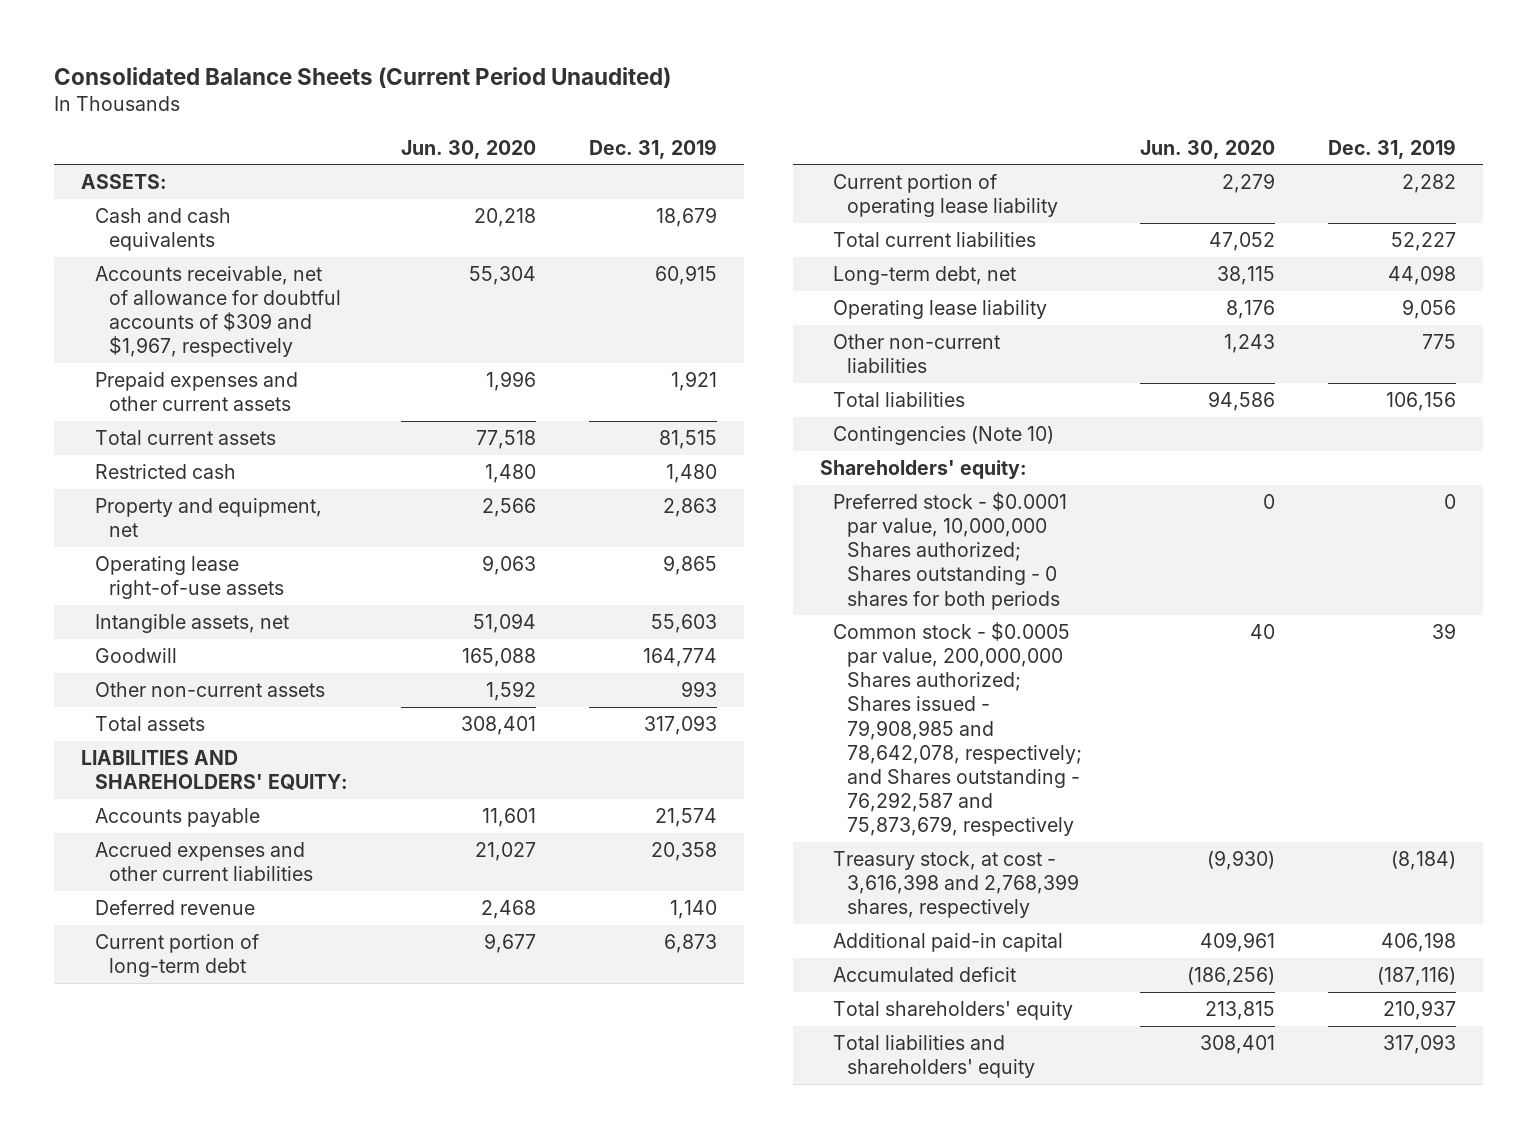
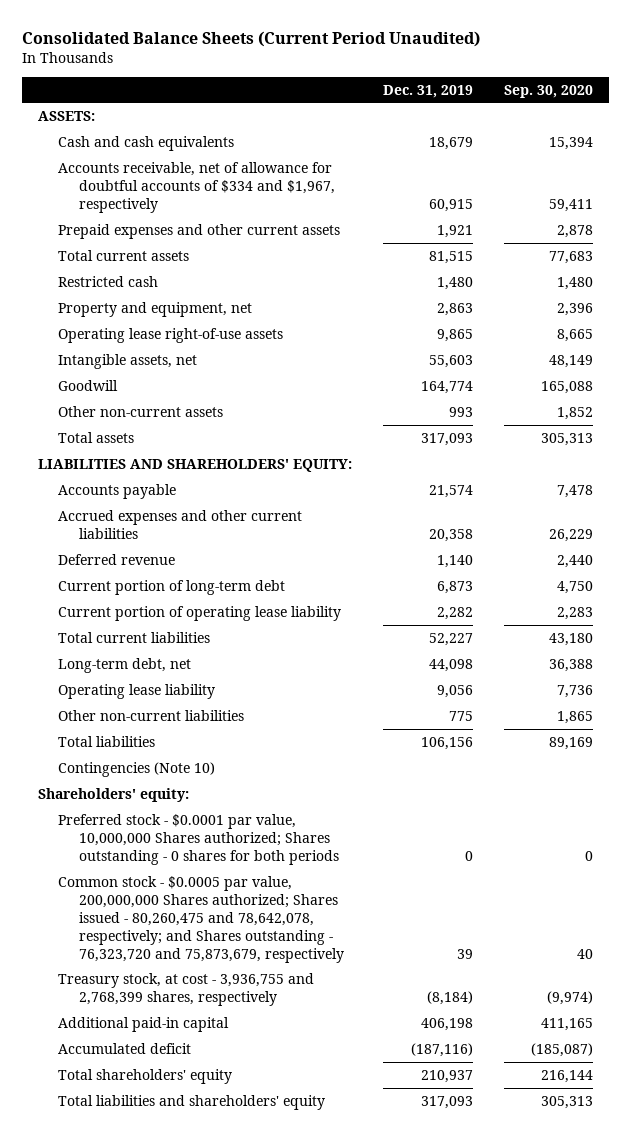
[401,139,537,159] Jun. 30, 2020 -> none
none -> [504,84,594,98] Sep. 30, 2020
[94,265,341,358] Accounts receivable, net of allowance for doubtful accounts of $309 and $1,967, respectively -> [58,161,335,213] Accounts receivable, net of allowance for doubtful accounts of $334 and $1,967, respectively
[833,621,1083,837] Common stock - $0.0005 par value, 200,000,000 Shares authorized; Shares issued - 79,908,985 and 78,642,078, respectively; and Shares outstanding - 76,292,587 and 75,873,679, respectively -> [58,875,344,963] Common stock - $0.0005 par value, 200,000,000 Shares authorized; Shares issued - 80,260,475 and 78,642,078, respectively; and Shares outstanding - 76,323,720 and 75,873,679, respectively
[833,850,1080,919] Treasury stock, at cost - 3,616,398 and 2,768,399 shares, respectively -> [58,972,315,1006] Treasury stock, at cost - 3,936,755 and 2,768,399 shares, respectively

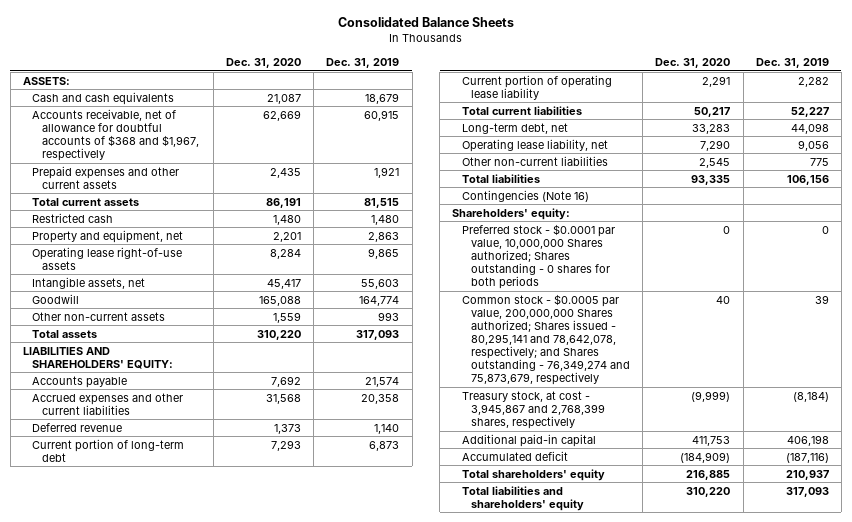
[22,30,481,47] Consolidated Balance Sheets (Current Period Unaudited) -> [337,17,514,28] Consolidated Balance Sheets
[504,84,594,98] Sep. 30, 2020 -> none
none -> [225,57,301,68] Dec. 31, 2020
[58,161,335,213] Accounts receivable, net of allowance for doubtful accounts of $334 and $1,967, respectively -> [32,108,199,162] Accounts receivable, net of allowance for doubtful accounts of $368 and $1,967, respectively
[58,683,216,699] Operating lease liability -> [461,138,608,152] Operating lease liability, net
[58,761,216,777] Contingencies (Note 10) -> [461,189,589,202] Contingencies (Note 16)
[58,875,344,963] Common stock - $0.0005 par value, 200,000,000 Shares authorized; Shares issued - 80,260,475 and 78,642,078, respectively; and Shares outstanding - 76,323,720 and 75,873,679, respectively -> [461,293,630,386] Common stock - $0.0005 par value, 200,000,000 Shares authorized; Shares issued - 80,295,141 and 78,642,078, respectively; and Shares outstanding - 76,349,274 and 75,873,679, respectively
[58,972,315,1006] Treasury stock, at cost - 3,936,755 and 2,768,399 shares, respectively -> [461,390,605,429] Treasury stock, at cost - 3,945,867 and 2,768,399 shares, respectively

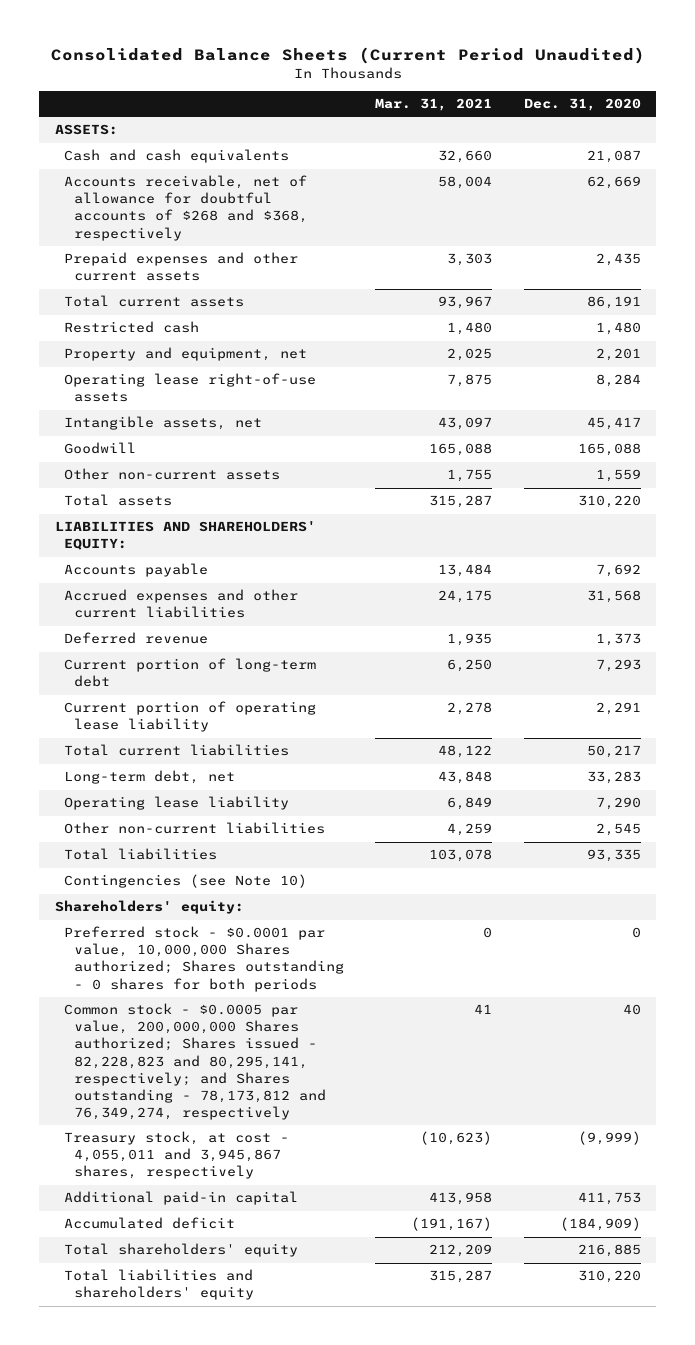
[337,17,514,28] Consolidated Balance Sheets -> [50,46,645,64] Consolidated Balance Sheets (Current Period Unaudited)
[326,57,400,68] Dec. 31, 2019 -> none
none -> [375,98,493,112] Mar. 31, 2021
[32,108,199,162] Accounts receivable, net of allowance for doubtful accounts of $368 and $1,967, respectively -> [64,175,308,241] Accounts receivable, net of allowance for doubtful accounts of $268 and $368, respectively
[461,138,608,152] Operating lease liability, net -> [64,796,290,811] Operating lease liability
[461,189,589,202] Contingencies (Note 16) -> [64,874,308,889] Contingencies (see Note 10)
[461,293,630,386] Common stock - $0.0005 par value, 200,000,000 Shares authorized; Shares issued - 80,295,141 and 78,642,078, respectively; and Shares outstanding - 76,349,274 and 75,873,679, respectively -> [64,1003,326,1120] Common stock - $0.0005 par value, 200,000,000 Shares authorized; Shares issued - 82,228,823 and 80,295,141, respectively; and Shares outstanding - 78,173,812 and 76,349,274, respectively
[461,390,605,429] Treasury stock, at cost - 3,945,867 and 2,768,399 shares, respectively -> [64,1131,290,1180] Treasury stock, at cost - 4,055,011 and 3,945,867 shares, respectively

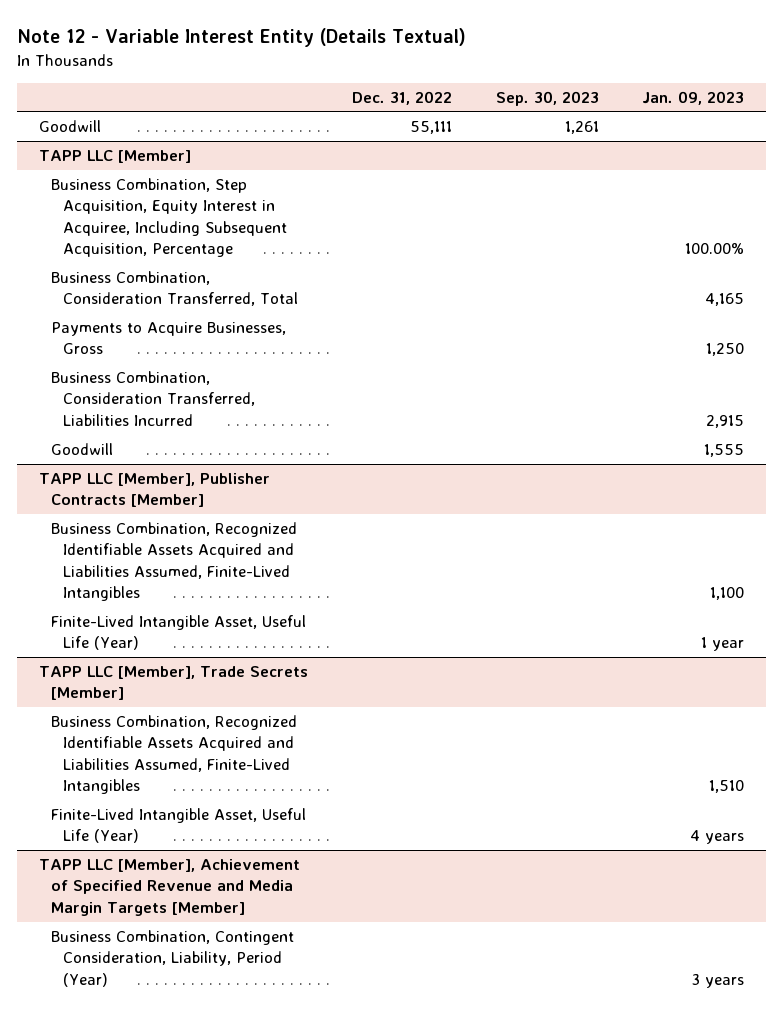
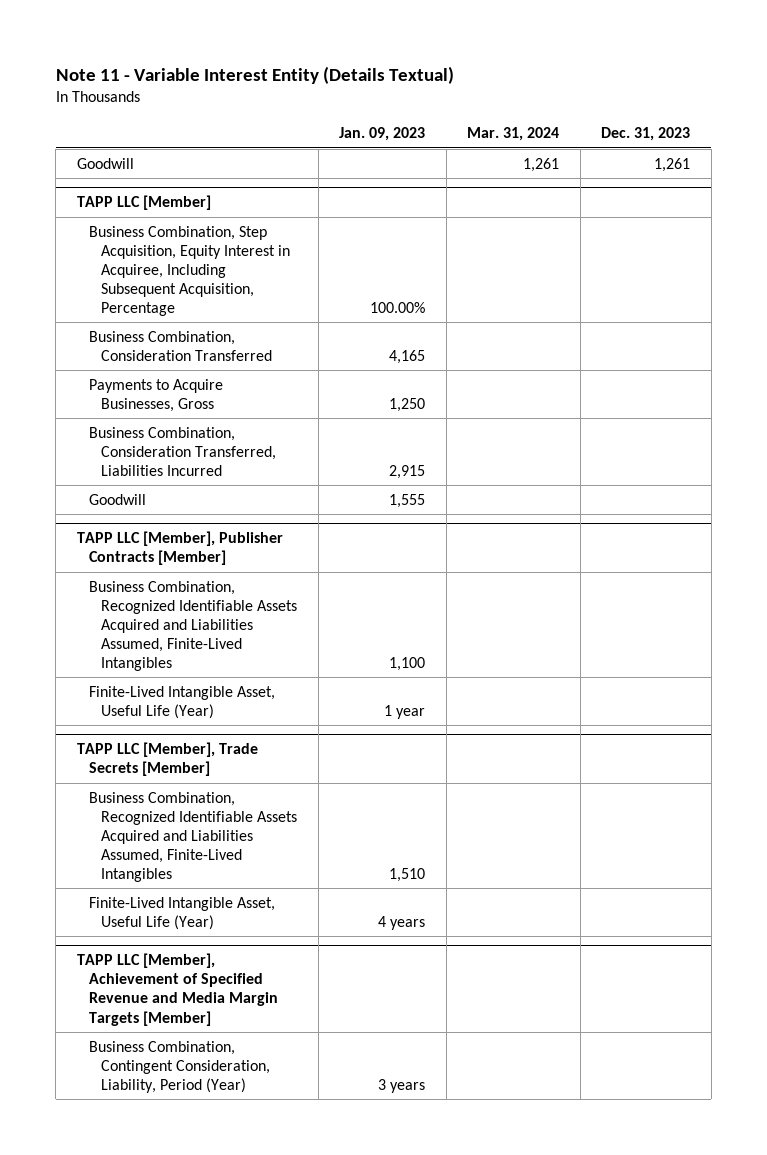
[17,28,467,48] Note 12 - Variable Interest Entity (Details Textual) -> [55,65,454,84] Note 11 - Variable Interest Entity (Details Textual)
[352,90,453,105] Dec. 31, 2022 -> none
[495,90,599,106] Sep. 30, 2023 -> none
none -> [467,127,560,142] Mar. 31, 2024
none -> [601,127,691,142] Dec. 31, 2023
[51,271,299,307] Business Combination, Consideration Transferred, Total -> [88,330,273,361] Business Combination, Consideration Transferred

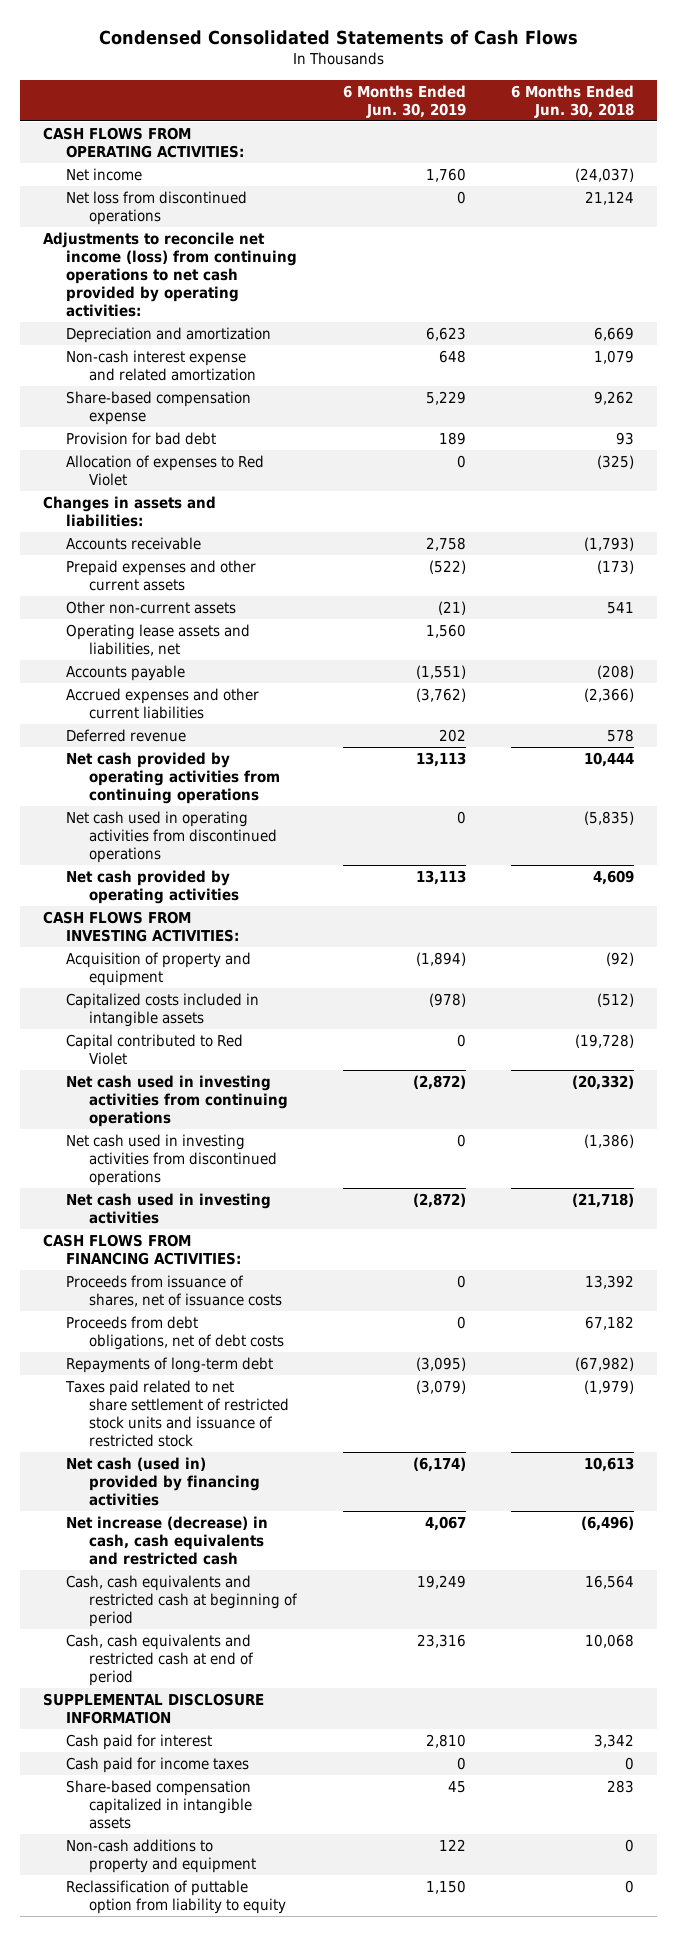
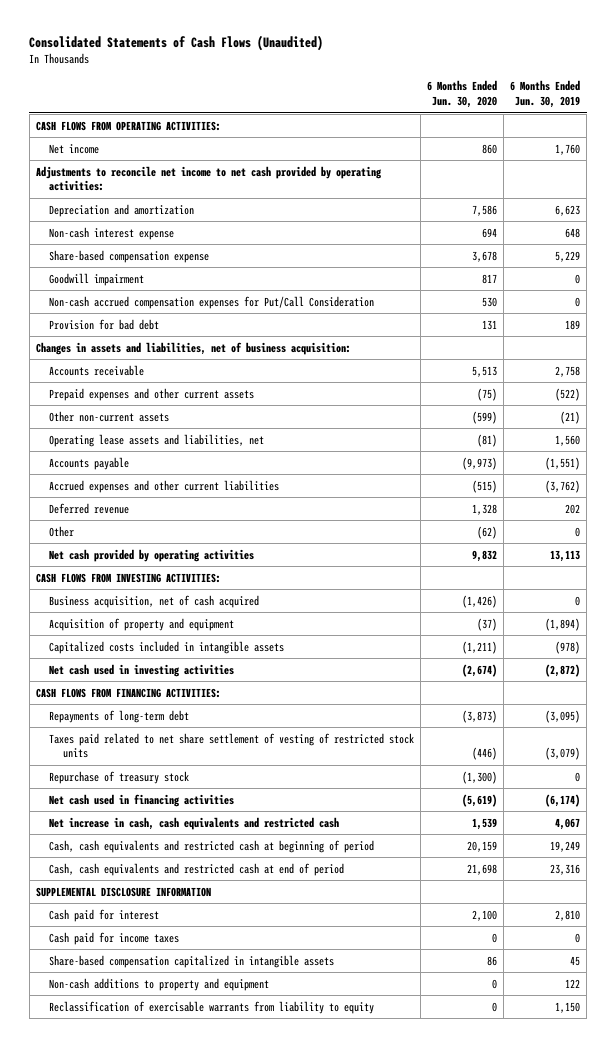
[98,29,578,45] Condensed Consolidated Statements of Cash Flows -> [29,35,324,52] Consolidated Statements of Cash Flows (Unaudited)
[511,84,635,118] 6 Months Ended Jun. 30, 2018 -> none
none -> [427,80,498,109] 6 Months Ended Jun. 30, 2020
[66,191,248,226] Net loss from discontinued operations -> none
[42,232,298,318] Adjustments to reconcile net income (loss) from continuing operations to net cash provided by operating activities: -> [35,165,382,192] Adjustments to reconcile net income to net cash provided by operating activities:
[66,350,257,382] Non-cash interest expense and related amortization -> [49,226,175,240] Non-cash interest expense
none -> [49,272,145,286] Goodwill impairment
none -> [49,295,375,309] Non-cash accrued compensation expenses for Put/Call Consideration
[66,455,265,487] Allocation of expenses to Red Violet -> none
[42,496,216,528] Changes in assets and liabilities: -> [35,341,351,355] Changes in assets and liabilities, net of business acquisition:
[66,752,281,805] Net cash provided by operating activities from continuing operations -> none
[66,811,278,864] Net cash used in operating activities from discontinued operations -> none
none -> [49,525,75,537] Other
none -> [49,594,260,608] Business acquisition, net of cash acquired
[66,1034,244,1066] Capital contributed to Red Violet -> none
[66,1075,289,1128] Net cash used in investing activities from continuing operations -> none
[66,1134,278,1187] Net cash used in investing activities from discontinued operations -> none
[66,1275,283,1308] Proceeds from issuance of shares, net of issuance costs -> none
[66,1316,285,1351] Proceeds from debt obligations, net of debt costs -> none
[65,1380,290,1448] Taxes paid related to net share settlement of restricted stock units and issuance of restricted stock -> [49,732,415,759] Taxes paid related to net share settlement of vesting of restricted stock units
none -> [49,770,190,784] Repurchase of treasury stock
[66,1457,261,1507] Net cash (used in) provided by financing activities -> [49,793,235,807] Net cash used in financing activities
[66,1516,269,1566] Net increase (decrease) in cash, cash equivalents and restricted cash -> [49,816,340,830] Net increase in cash, cash equivalents and restricted cash
[66,1880,287,1915] Reclassification of puttable option from liability to equity -> [49,1000,375,1014] Reclassification of exercisable warrants from liability to equity

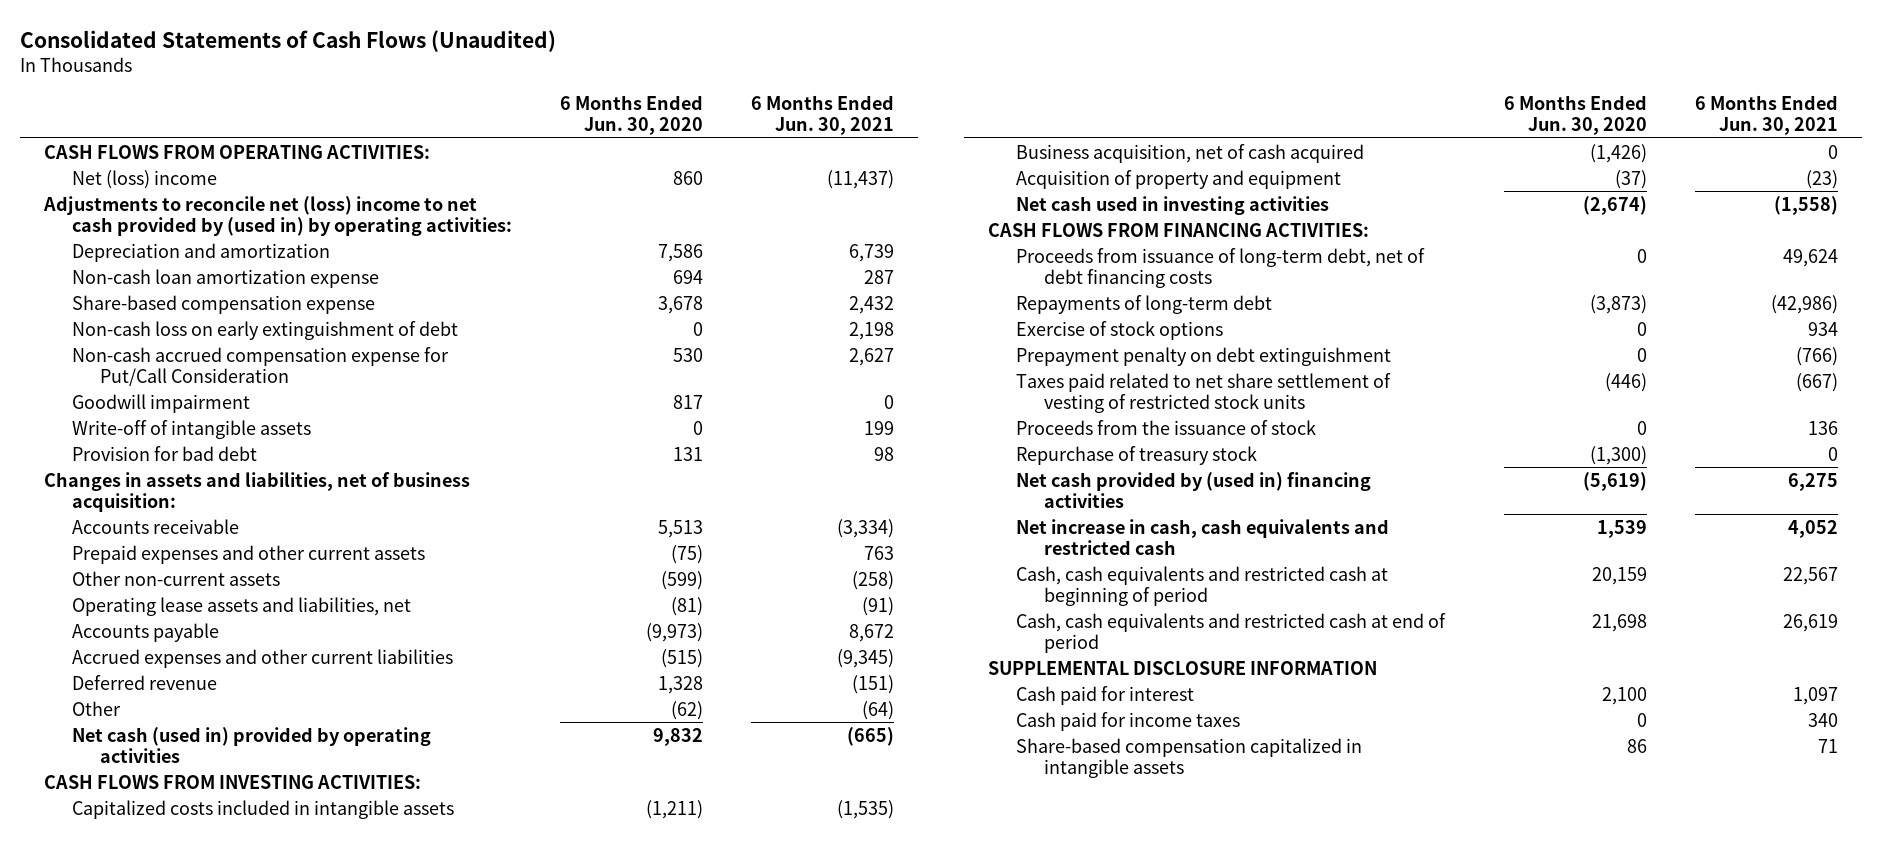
[510,80,581,109] 6 Months Ended Jun. 30, 2019 -> none
none -> [751,95,895,136] 6 Months Ended Jun. 30, 2021
[49,143,100,154] Net income -> [71,169,217,189] Net (loss) income
[35,165,382,192] Adjustments to reconcile net income to net cash provided by operating activities: -> [42,195,512,236] Adjustments to reconcile net (loss) income to net cash provided by (used in) by operating activities:
[49,226,175,240] Non-cash interest expense -> [71,268,379,288] Non-cash loan amortization expense
none -> [71,320,458,340] Non-cash loss on early extinguishment of debt
none -> [71,346,449,386] Non-cash accrued compensation expense for Put/Call Consideration
[49,295,375,309] Non-cash accrued compensation expenses for Put/Call Consideration -> none
none -> [71,419,311,439] Write-off of intangible assets
[49,548,255,562] Net cash provided by operating activities -> [71,726,431,763] Net cash (used in) provided by operating activities
[49,640,285,654] Capitalized costs included in intangible assets -> [71,799,454,819] Capitalized costs included in intangible assets
none -> [1015,247,1425,288] Proceeds from issuance of long-term debt, net of debt financing costs
none -> [1015,320,1223,340] Exercise of stock options
none -> [1015,346,1391,366] Prepayment penalty on debt extinguishment
none -> [1015,419,1316,435] Proceeds from the issuance of stock
[49,793,235,807] Net cash used in financing activities -> [1015,471,1371,508] Net cash provided by (used in) financing activities
[49,977,270,991] Non-cash additions to property and equipment -> none
[49,1000,375,1014] Reclassification of exercisable warrants from liability to equity -> none

